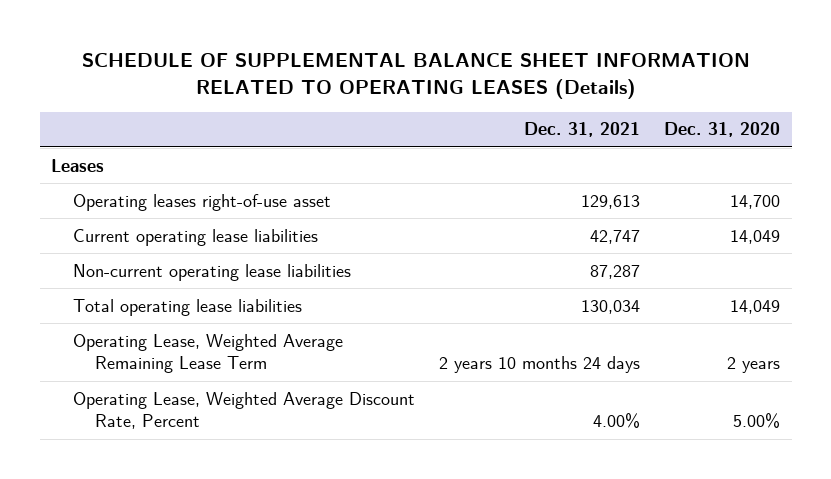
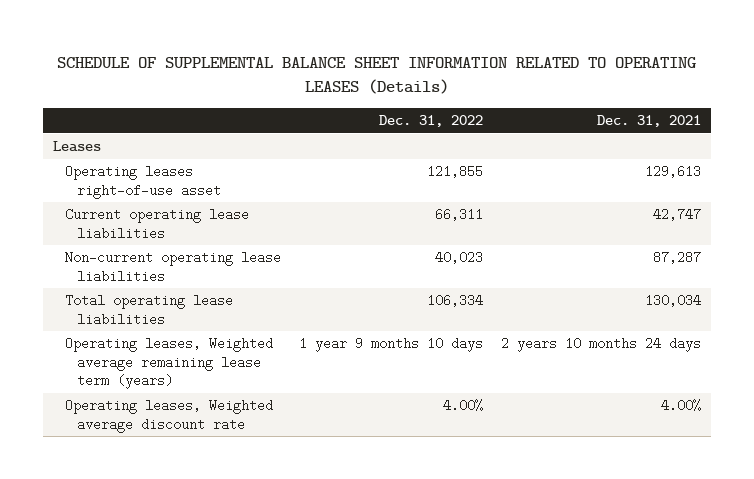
[663,122,780,138] Dec. 31, 2020 -> none
none -> [379,114,484,127] Dec. 31, 2022
[73,333,344,374] Operating Lease, Weighted Average Remaining Lease Term -> [64,337,273,390] Operating leases, Weighted average remaining lease term (years)
[73,391,416,430] Operating Lease, Weighted Average Discount Rate, Percent -> [64,399,273,433] Operating leases, Weighted average discount rate

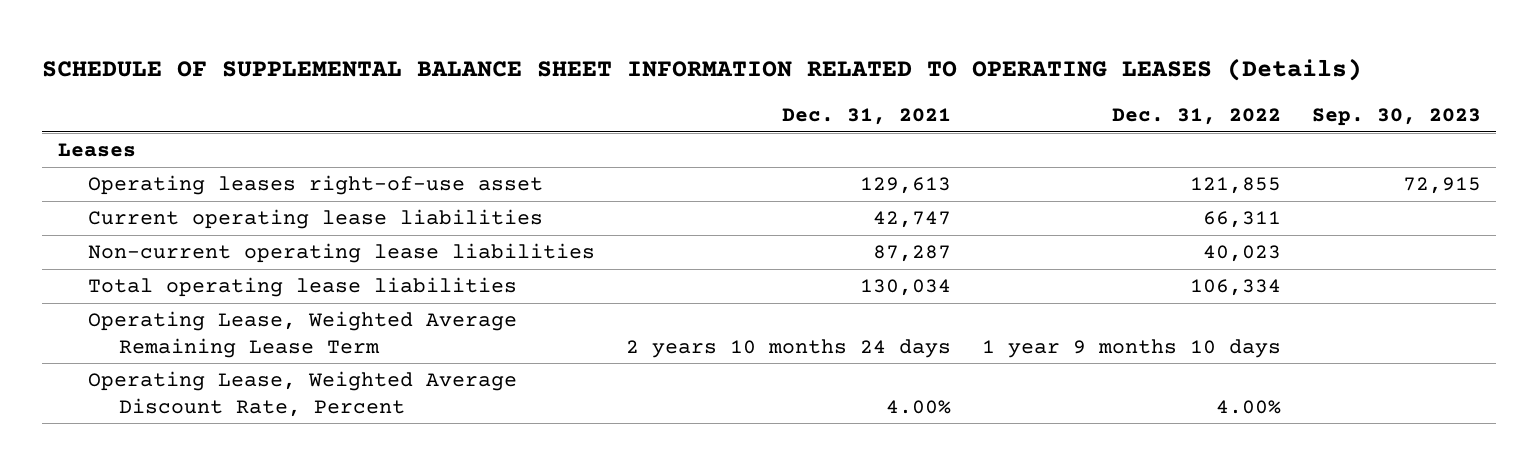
none -> [1312,107,1482,126] Sep. 30, 2023
[64,337,273,390] Operating leases, Weighted average remaining lease term (years) -> [88,311,518,358] Operating Lease, Weighted Average Remaining Lease Term
[64,399,273,433] Operating leases, Weighted average discount rate -> [88,371,518,417] Operating Lease, Weighted Average Discount Rate, Percent

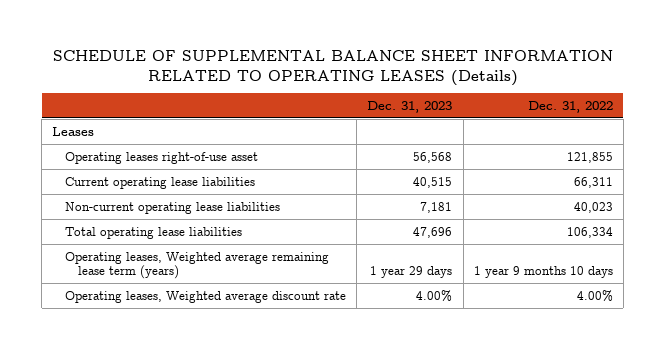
[782,107,952,125] Dec. 31, 2021 -> none
[1312,107,1482,126] Sep. 30, 2023 -> none
none -> [367,100,453,113] Dec. 31, 2023
[88,311,518,358] Operating Lease, Weighted Average Remaining Lease Term -> [65,251,330,280] Operating leases, Weighted average remaining lease term (years)
[88,371,518,417] Operating Lease, Weighted Average Discount Rate, Percent -> [65,290,347,303] Operating leases, Weighted average discount rate

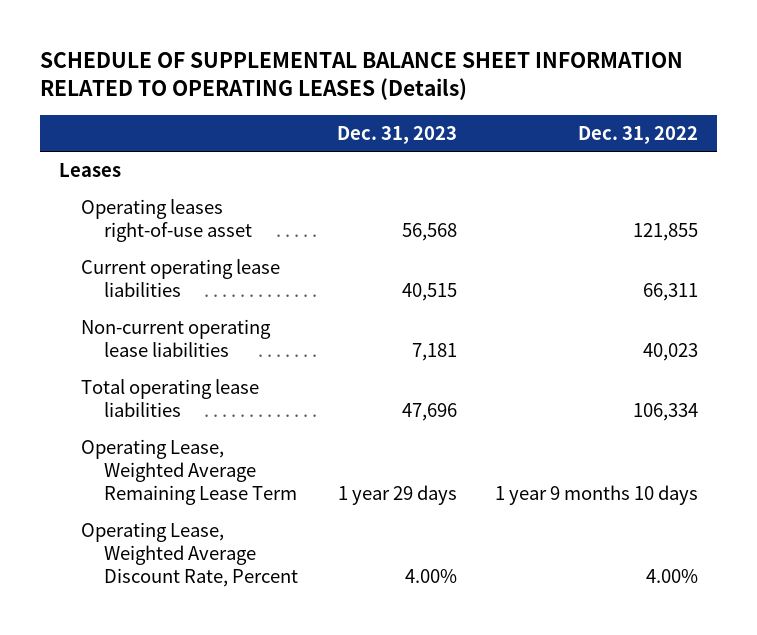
[65,251,330,280] Operating leases, Weighted average remaining lease term (years) -> [81,439,298,506] Operating Lease, Weighted Average Remaining Lease Term
[65,290,347,303] Operating leases, Weighted average discount rate -> [81,522,299,588] Operating Lease, Weighted Average Discount Rate, Percent

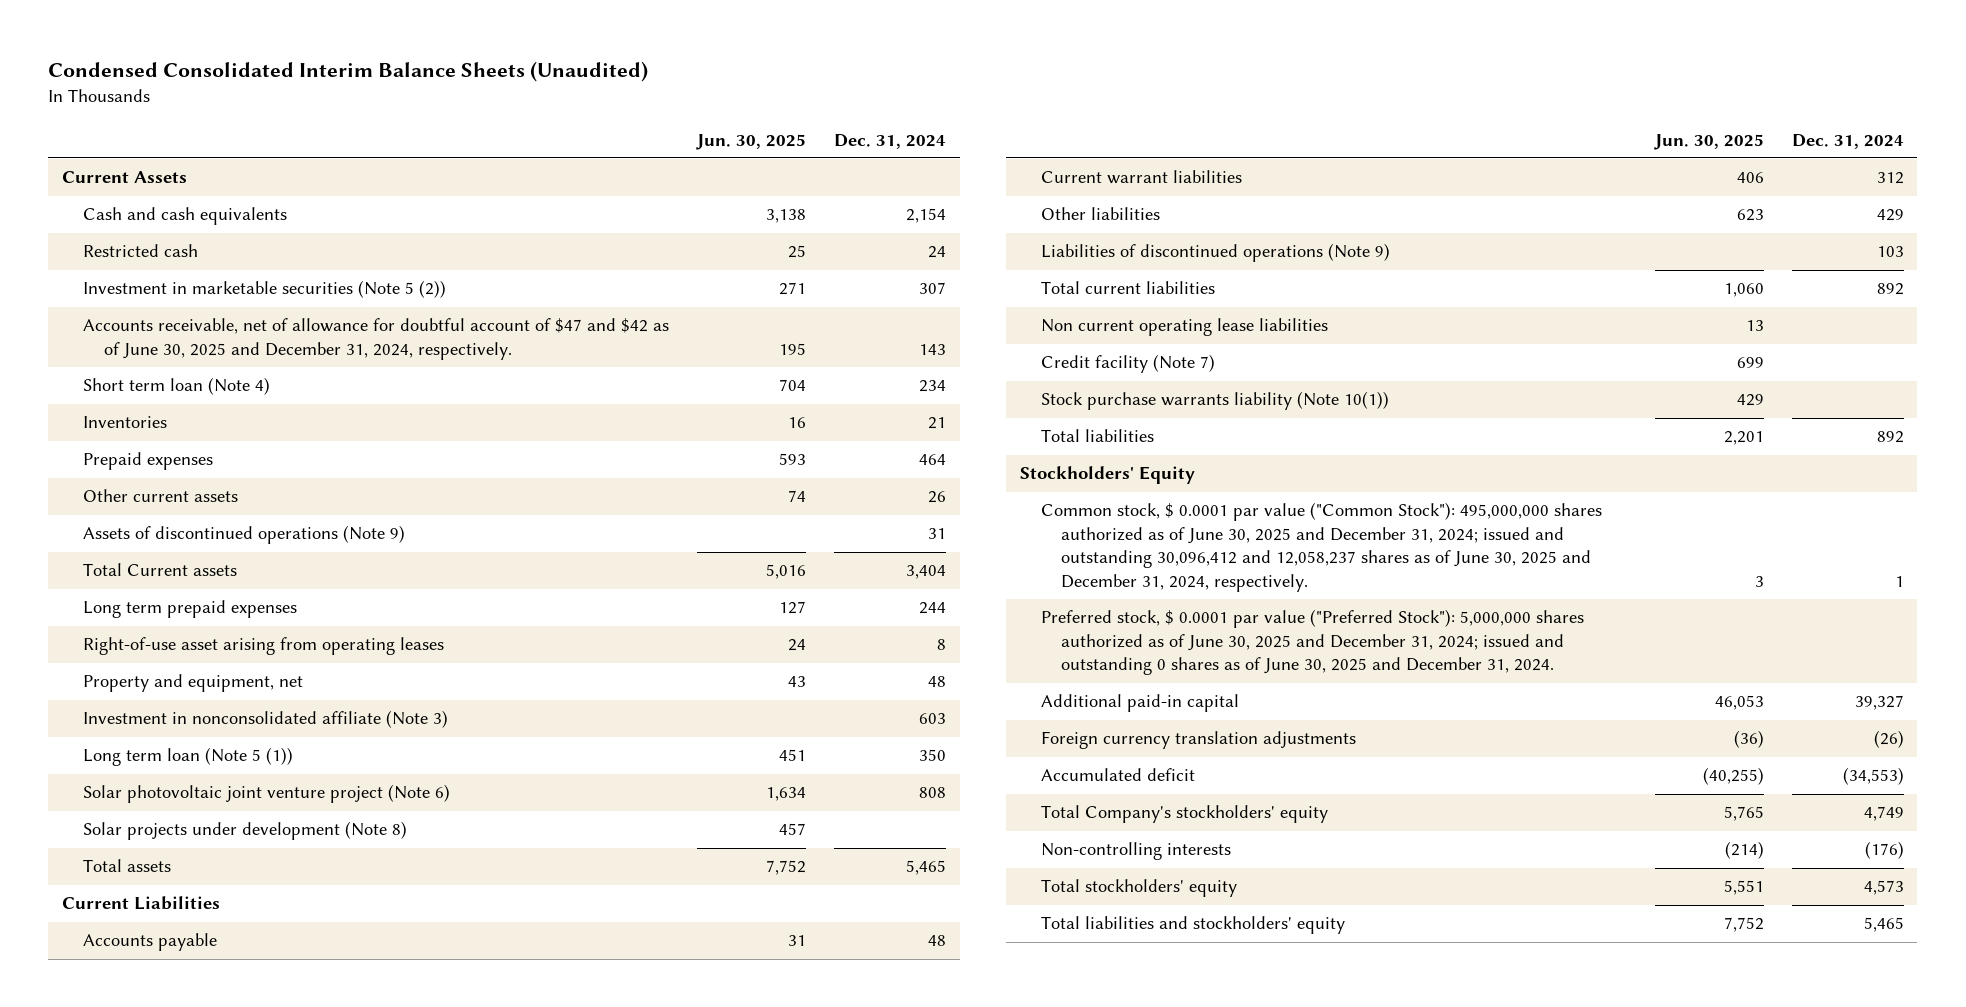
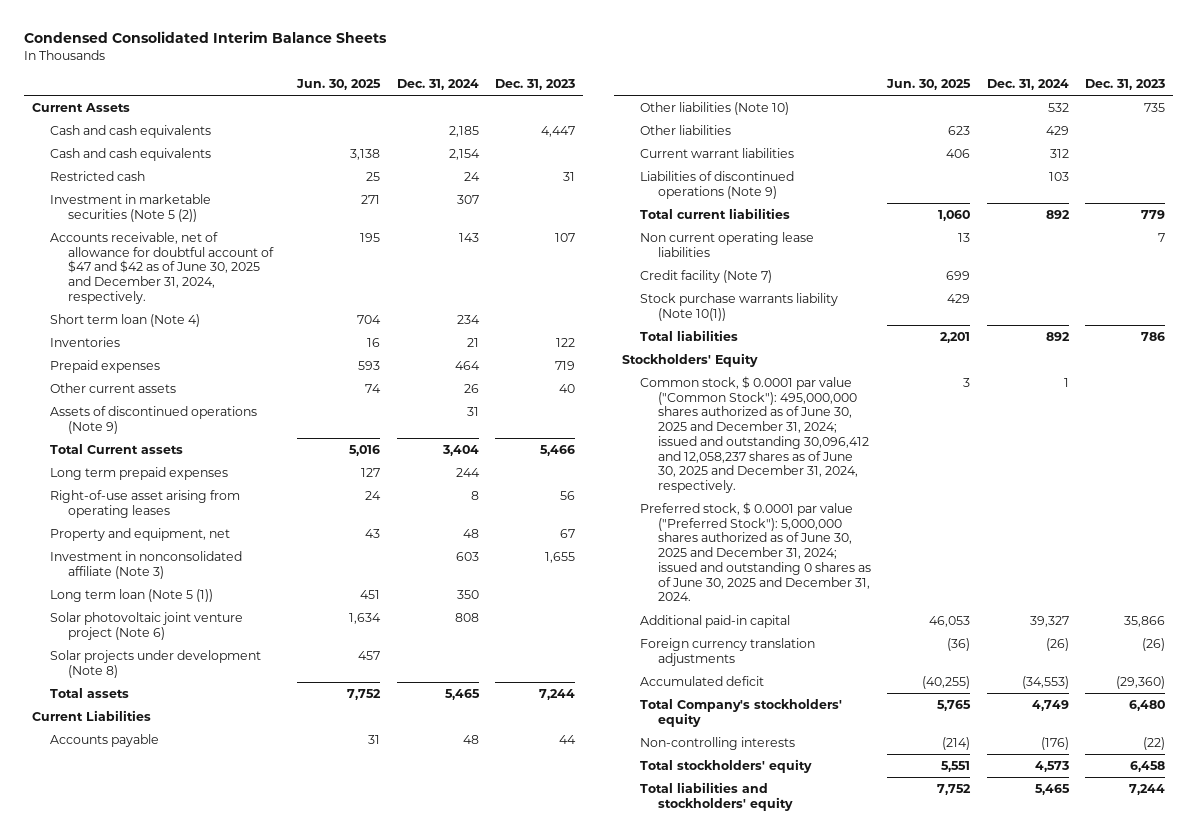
[48,61,649,83] Condensed Consolidated Interim Balance Sheets (Unaudited) -> [23,30,387,43] Condensed Consolidated Interim Balance Sheets
none -> [494,78,575,90] Dec. 31, 2023
none -> [50,125,212,139] Cash and cash equivalents
none -> [640,102,790,116] Other liabilities (Note 10)
[1040,170,1242,185] Current warrant liabilities -> [640,148,795,159] Current warrant liabilities

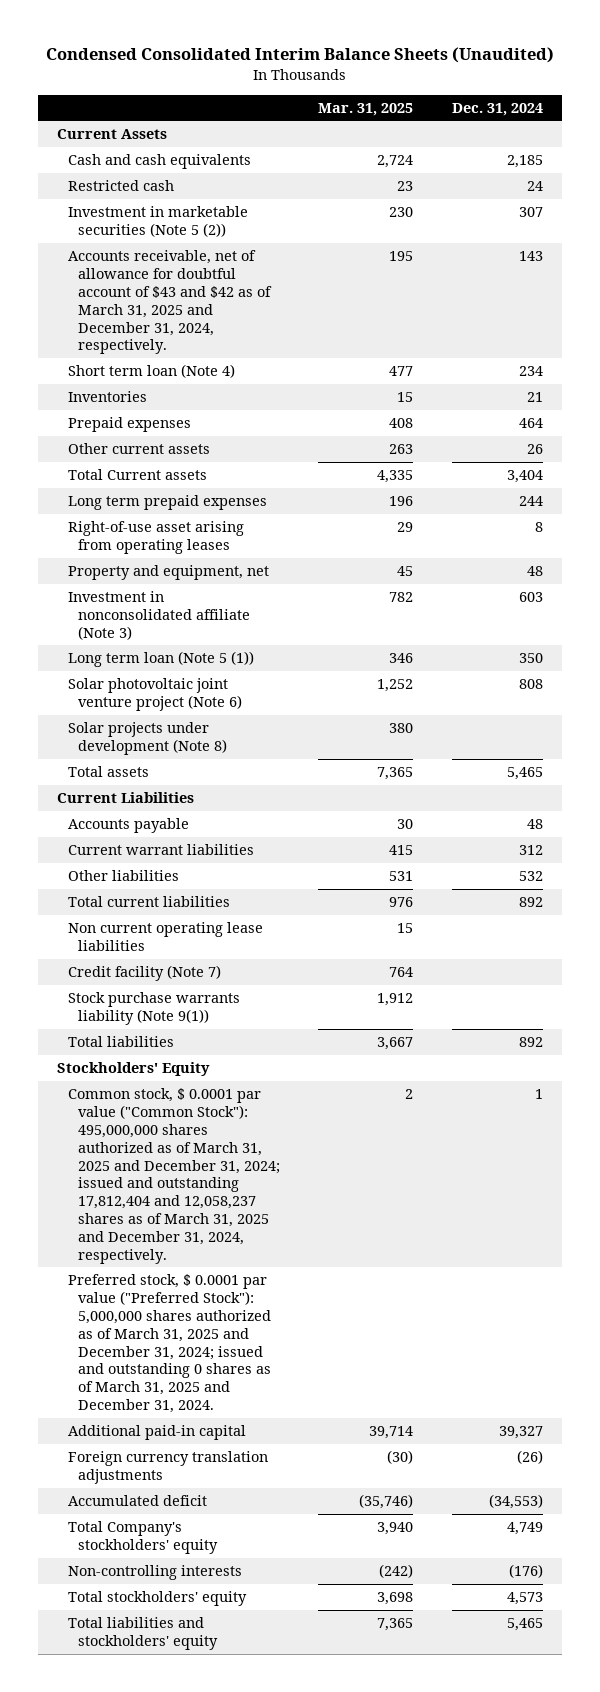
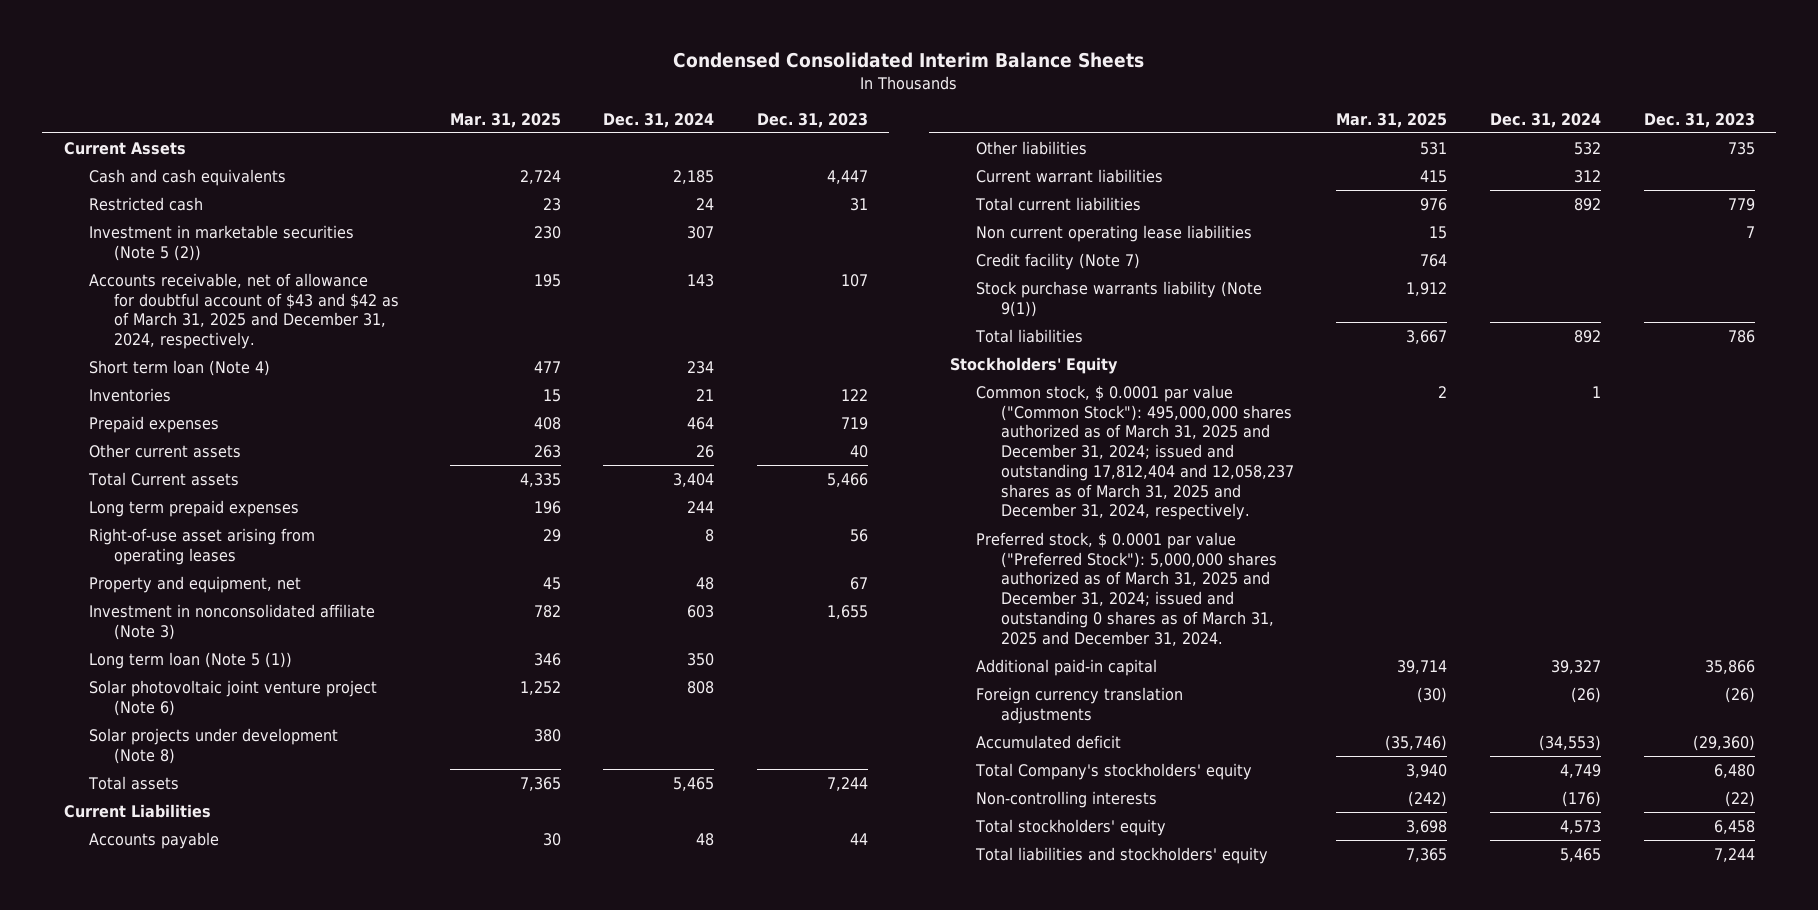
[45,47,554,64] Condensed Consolidated Interim Balance Sheets (Unaudited) -> [673,52,1145,69] Condensed Consolidated Interim Balance Sheets
none -> [756,112,868,128] Dec. 31, 2023
[67,844,254,856] Current warrant liabilities -> [975,168,1163,183] Current warrant liabilities

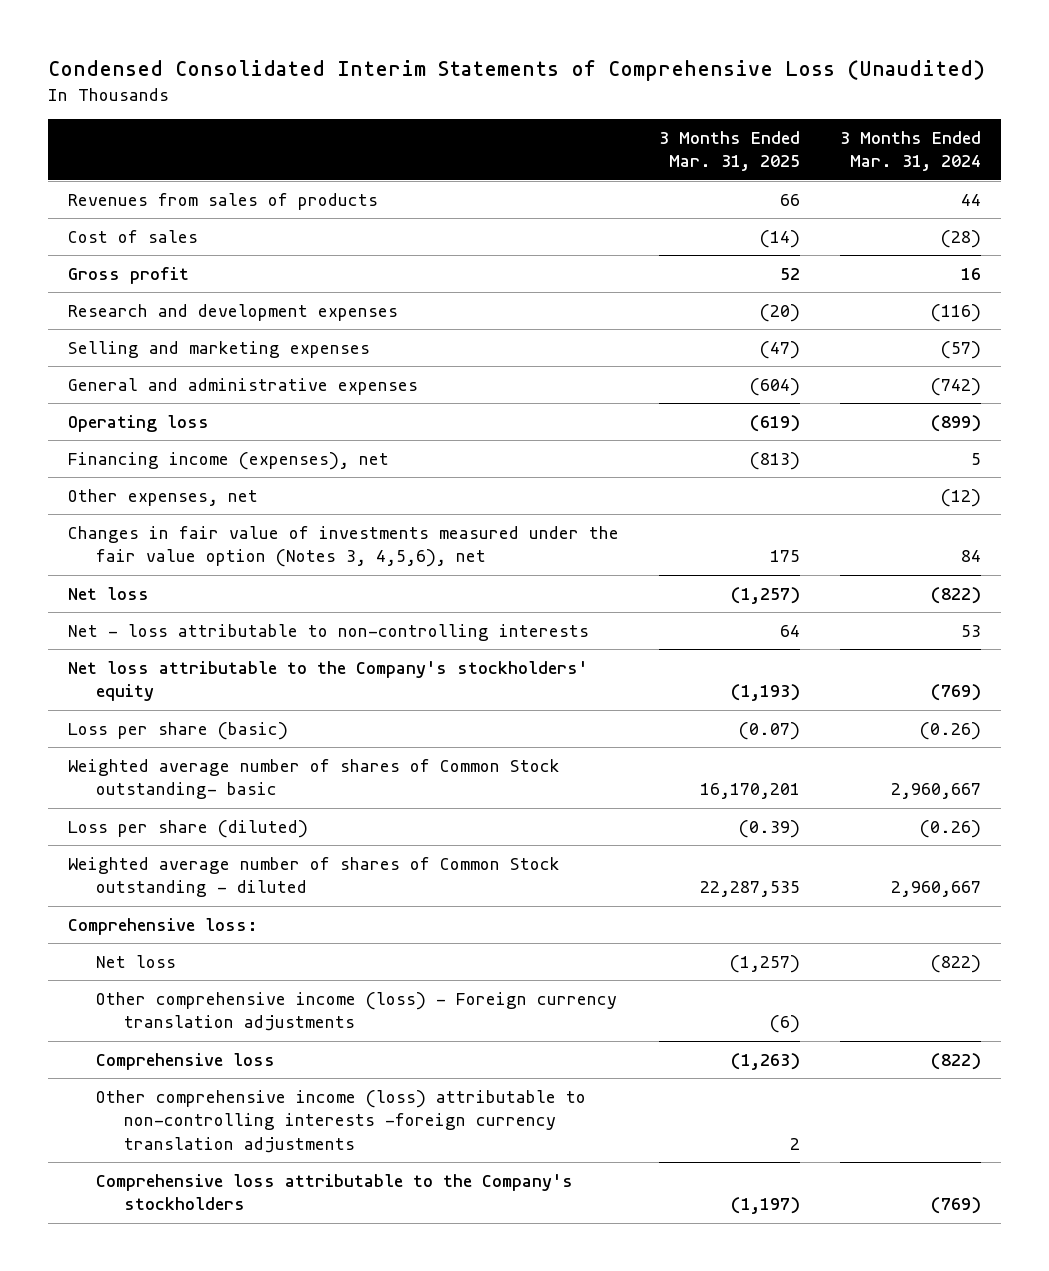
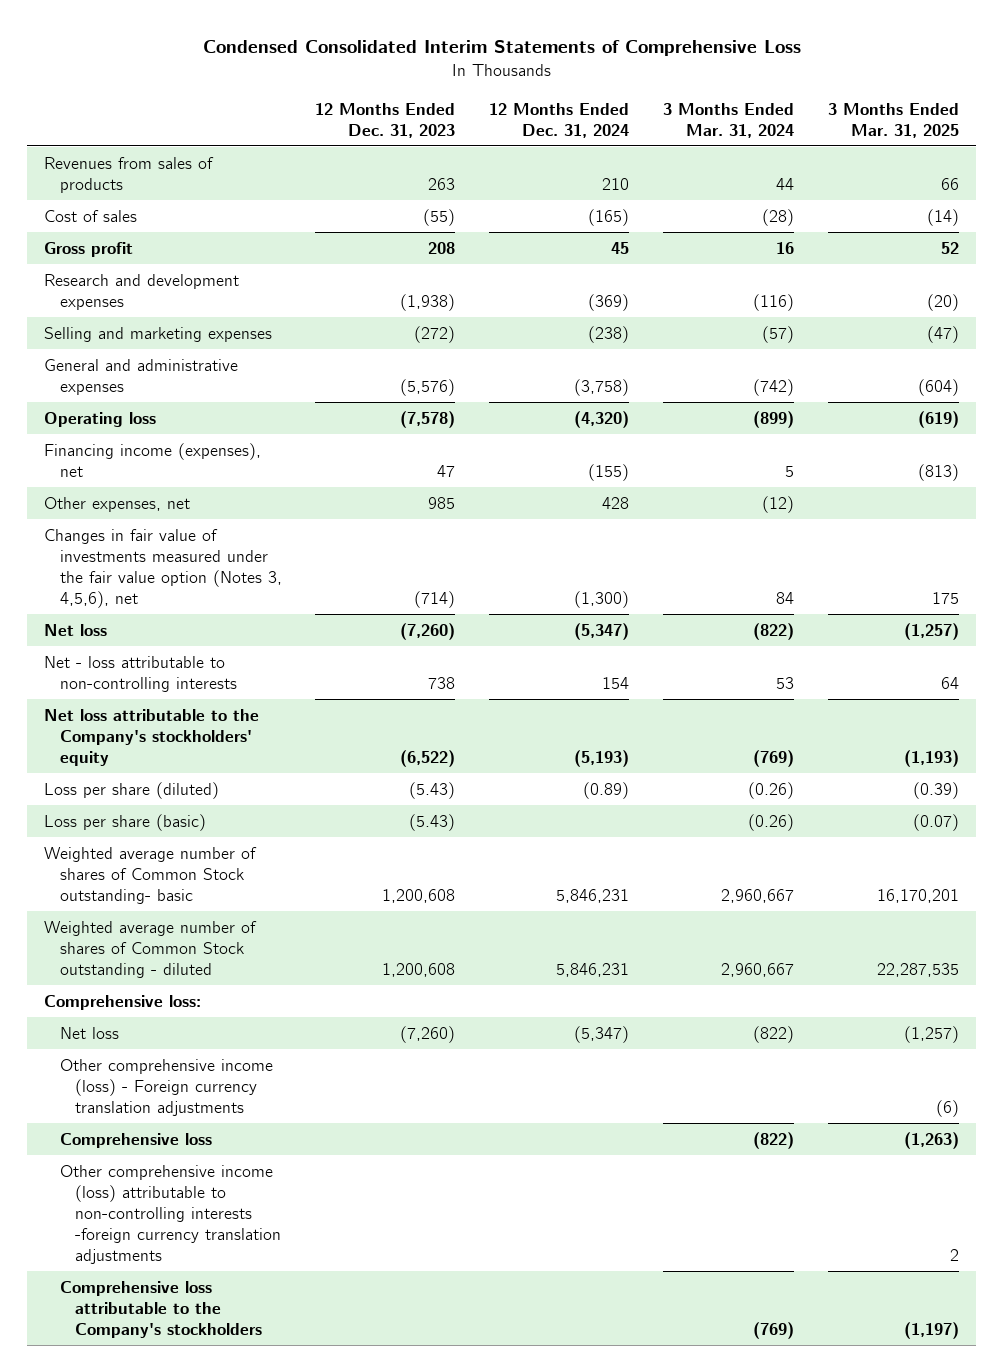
[48,60,986,82] Condensed Consolidated Interim Statements of Comprehensive Loss (Unaudited) -> [202,40,801,57] Condensed Consolidated Interim Statements of Comprehensive Loss
none -> [315,102,456,138] 12 Months Ended Dec. 31, 2023
none -> [489,102,630,138] 12 Months Ended Dec. 31, 2024
[68,819,309,838] Loss per share (diluted) -> [44,781,220,799] Loss per share (diluted)

